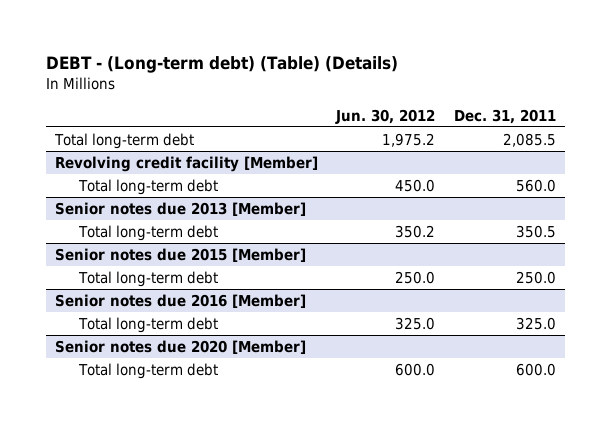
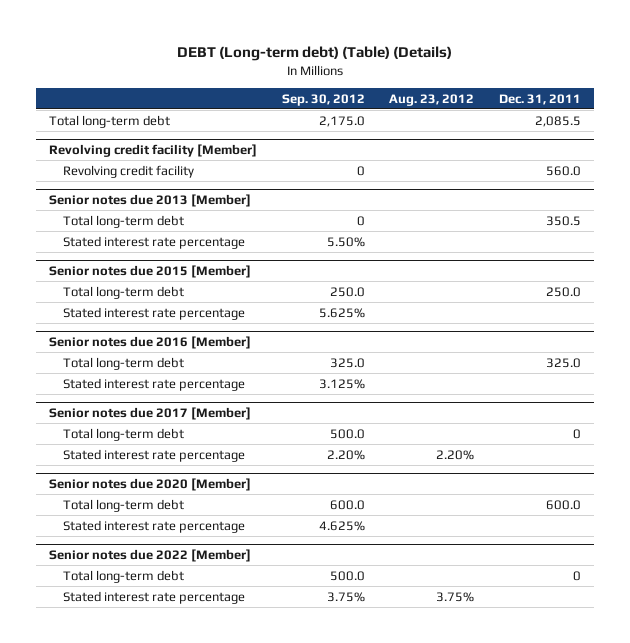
[45,55,398,73] DEBT - (Long-term debt) (Table) (Details) -> [176,45,452,61] DEBT (Long-term debt) (Table) (Details)
[335,108,436,124] Jun. 30, 2012 -> none
none -> [281,93,365,106] Sep. 30, 2012
none -> [389,93,475,106] Aug. 23, 2012
[77,178,218,195] Total long-term debt -> none
none -> [63,164,195,178] Revolving credit facility
none -> [63,235,246,249] Stated interest rate percentage
none -> [63,306,246,320] Stated interest rate percentage
none -> [63,377,246,391] Stated interest rate percentage
none -> [48,407,251,421] Senior notes due 2017 [Member]
none -> [63,427,185,441] Total long-term debt
none -> [63,448,246,462] Stated interest rate percentage
none -> [63,519,246,533] Stated interest rate percentage
none -> [48,549,251,563] Senior notes due 2022 [Member]
none -> [63,569,185,583] Total long-term debt
none -> [63,590,246,604] Stated interest rate percentage

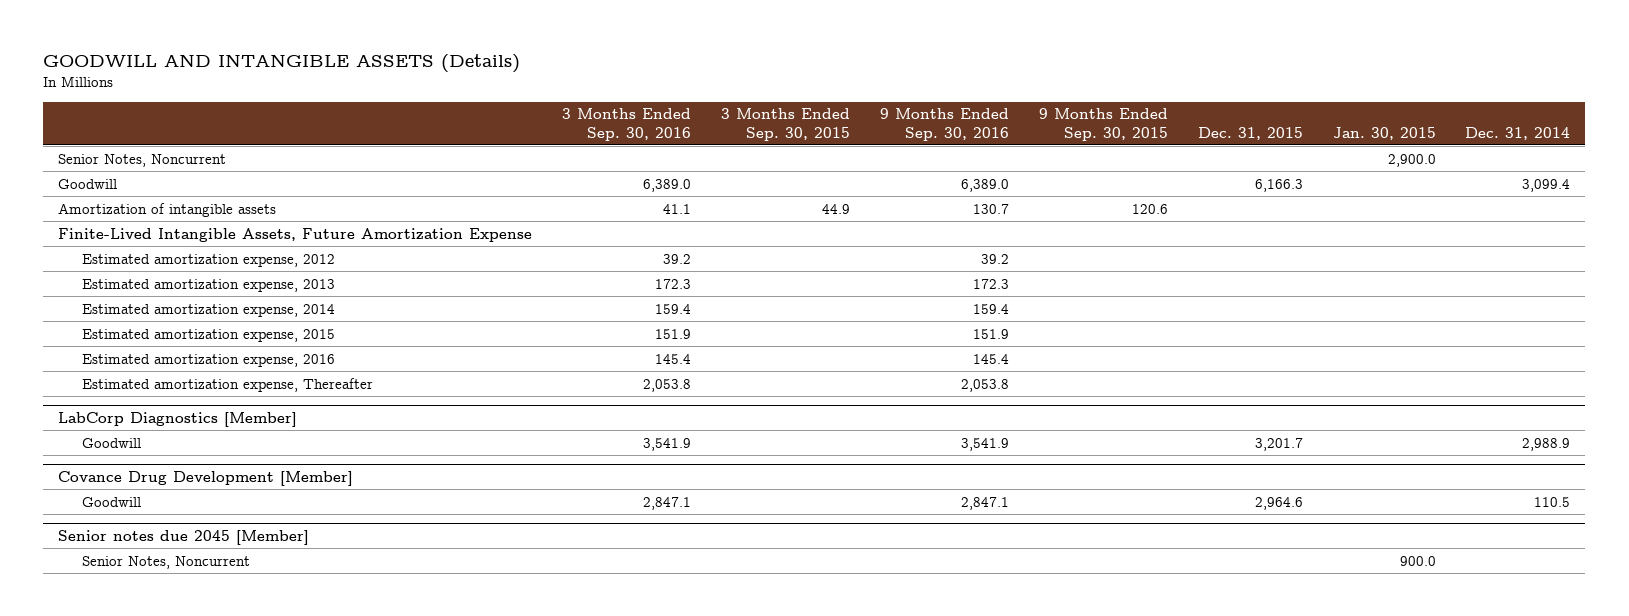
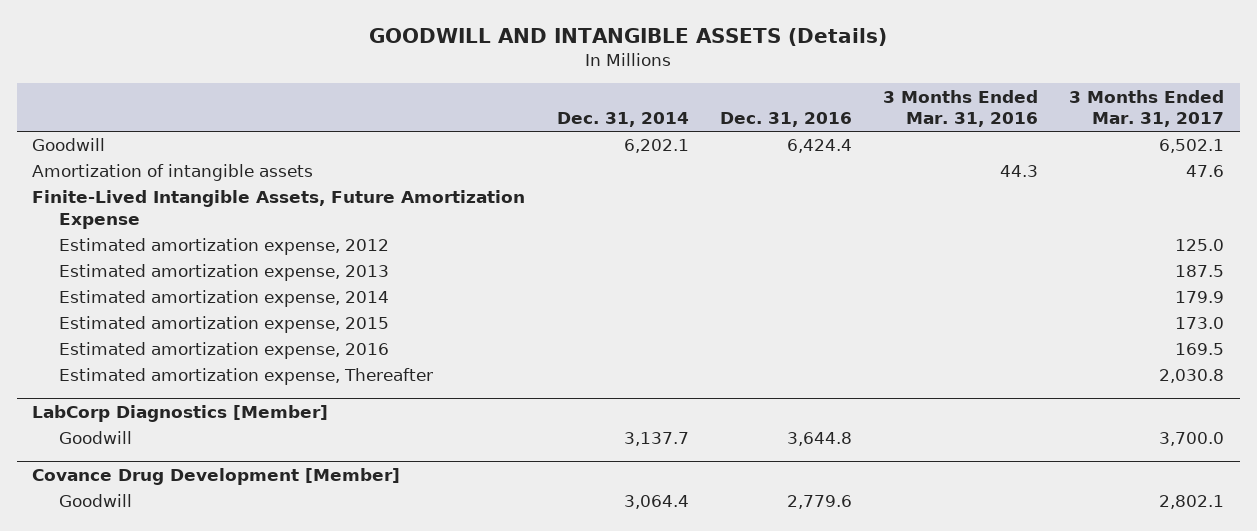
[562,108,692,141] 3 Months Ended Sep. 30, 2016 -> none
[721,108,851,141] 3 Months Ended Sep. 30, 2015 -> none
[879,108,1009,141] 9 Months Ended Sep. 30, 2016 -> none
[1038,108,1168,141] 9 Months Ended Sep. 30, 2015 -> none
[1197,126,1303,140] Dec. 31, 2015 -> none
[1332,126,1436,140] Jan. 30, 2015 -> none
none -> [719,112,852,128] Dec. 31, 2016
none -> [883,89,1039,128] 3 Months Ended Mar. 31, 2016
none -> [1069,89,1225,128] 3 Months Ended Mar. 31, 2017
[58,153,227,167] Senior Notes, Noncurrent -> none
[1522,178,1571,192] 3,099.4 -> [623,139,689,154] 6,202.1
[1522,437,1571,451] 2,988.9 -> [623,432,689,447] 3,137.7
[58,529,310,545] Senior notes due 2045 [Member] -> none
[81,555,250,569] Senior Notes, Noncurrent -> none
[1534,496,1571,507] 110.5 -> [623,495,689,510] 3,064.4

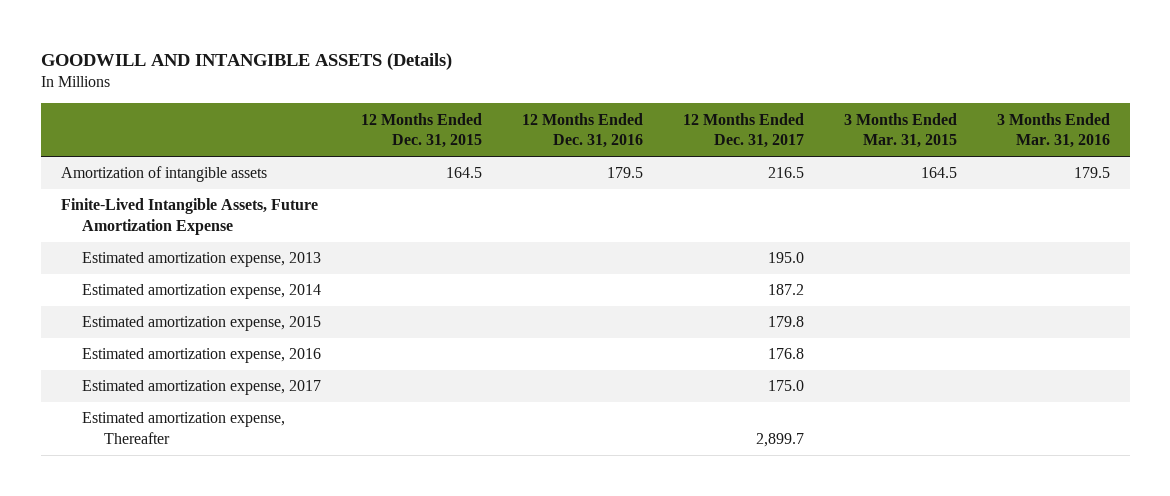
[556,112,689,128] Dec. 31, 2014 -> none
[719,112,852,128] Dec. 31, 2016 -> none
[1069,89,1225,128] 3 Months Ended Mar. 31, 2017 -> none
none -> [361,112,483,149] 12 Months Ended Dec. 31, 2015
none -> [522,112,644,149] 12 Months Ended Dec. 31, 2016
none -> [682,112,804,149] 12 Months Ended Dec. 31, 2017
none -> [843,112,957,149] 3 Months Ended Mar. 31, 2015
[32,138,106,152] Goodwill -> none
[1000,165,1039,178] 44.3 -> [1073,167,1110,179] 179.5
[59,238,390,256] Estimated amortization expense, 2012 -> none
none -> [82,380,322,396] Estimated amortization expense, 2017
[32,405,329,423] LabCorp Diagnostics [Member] -> none
[59,431,133,445] Goodwill -> none
[32,468,401,486] Covance Drug Development [Member] -> none
[59,494,133,508] Goodwill -> none

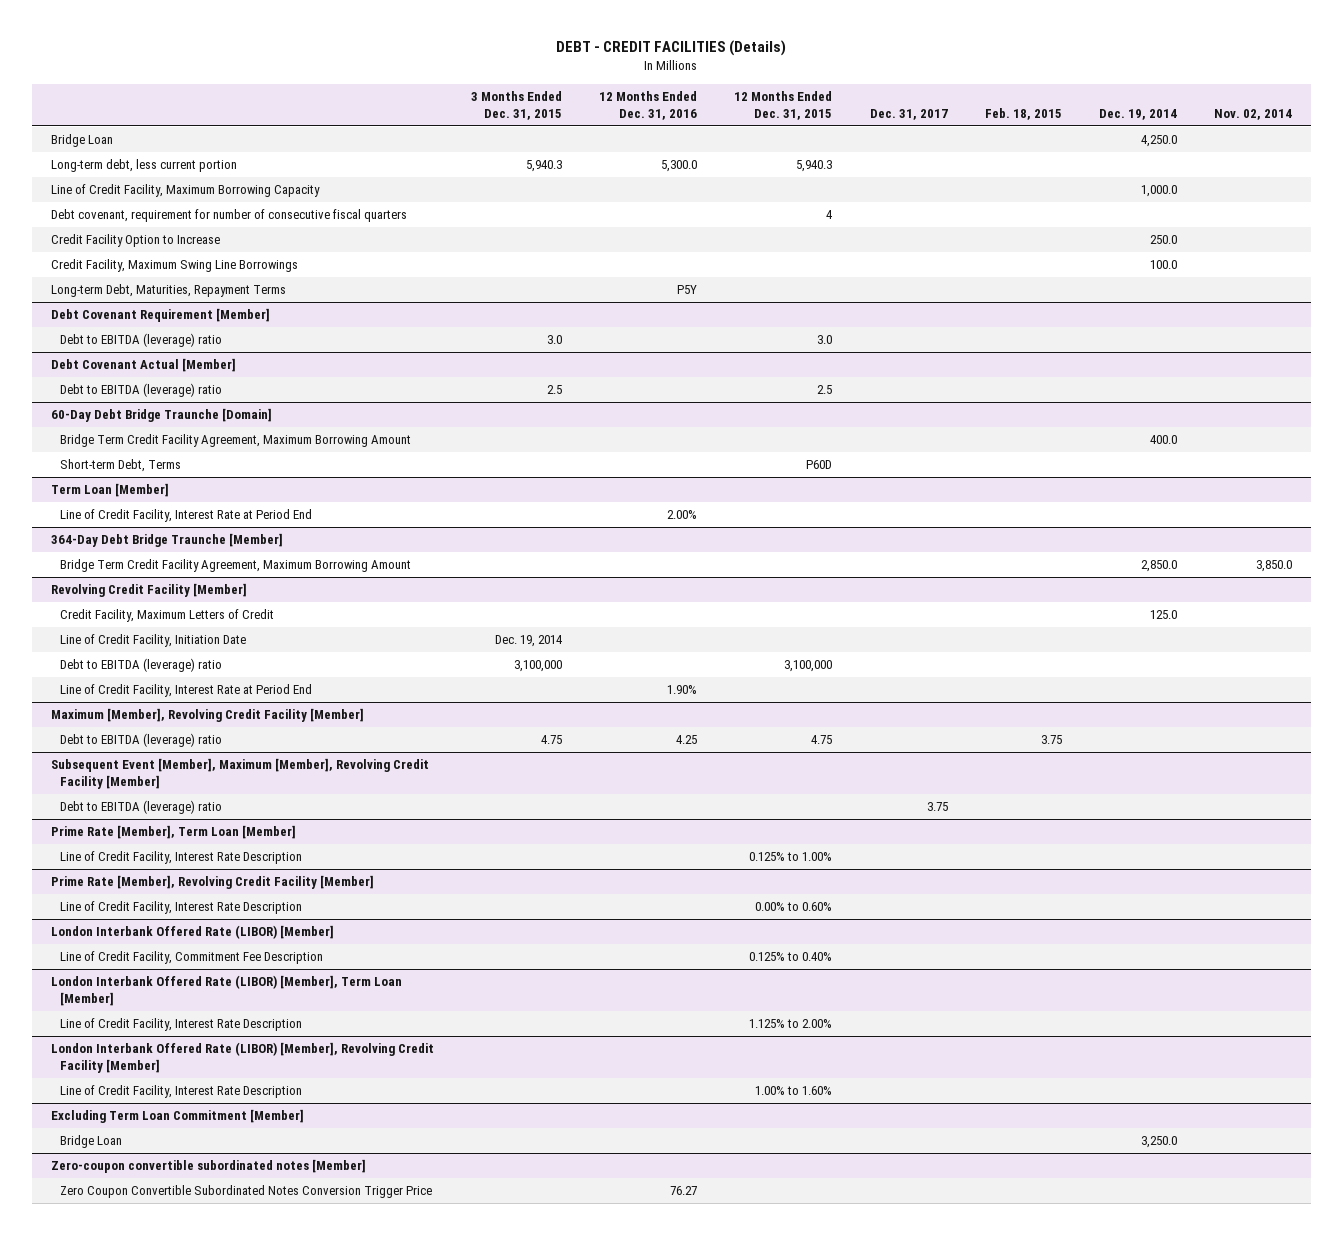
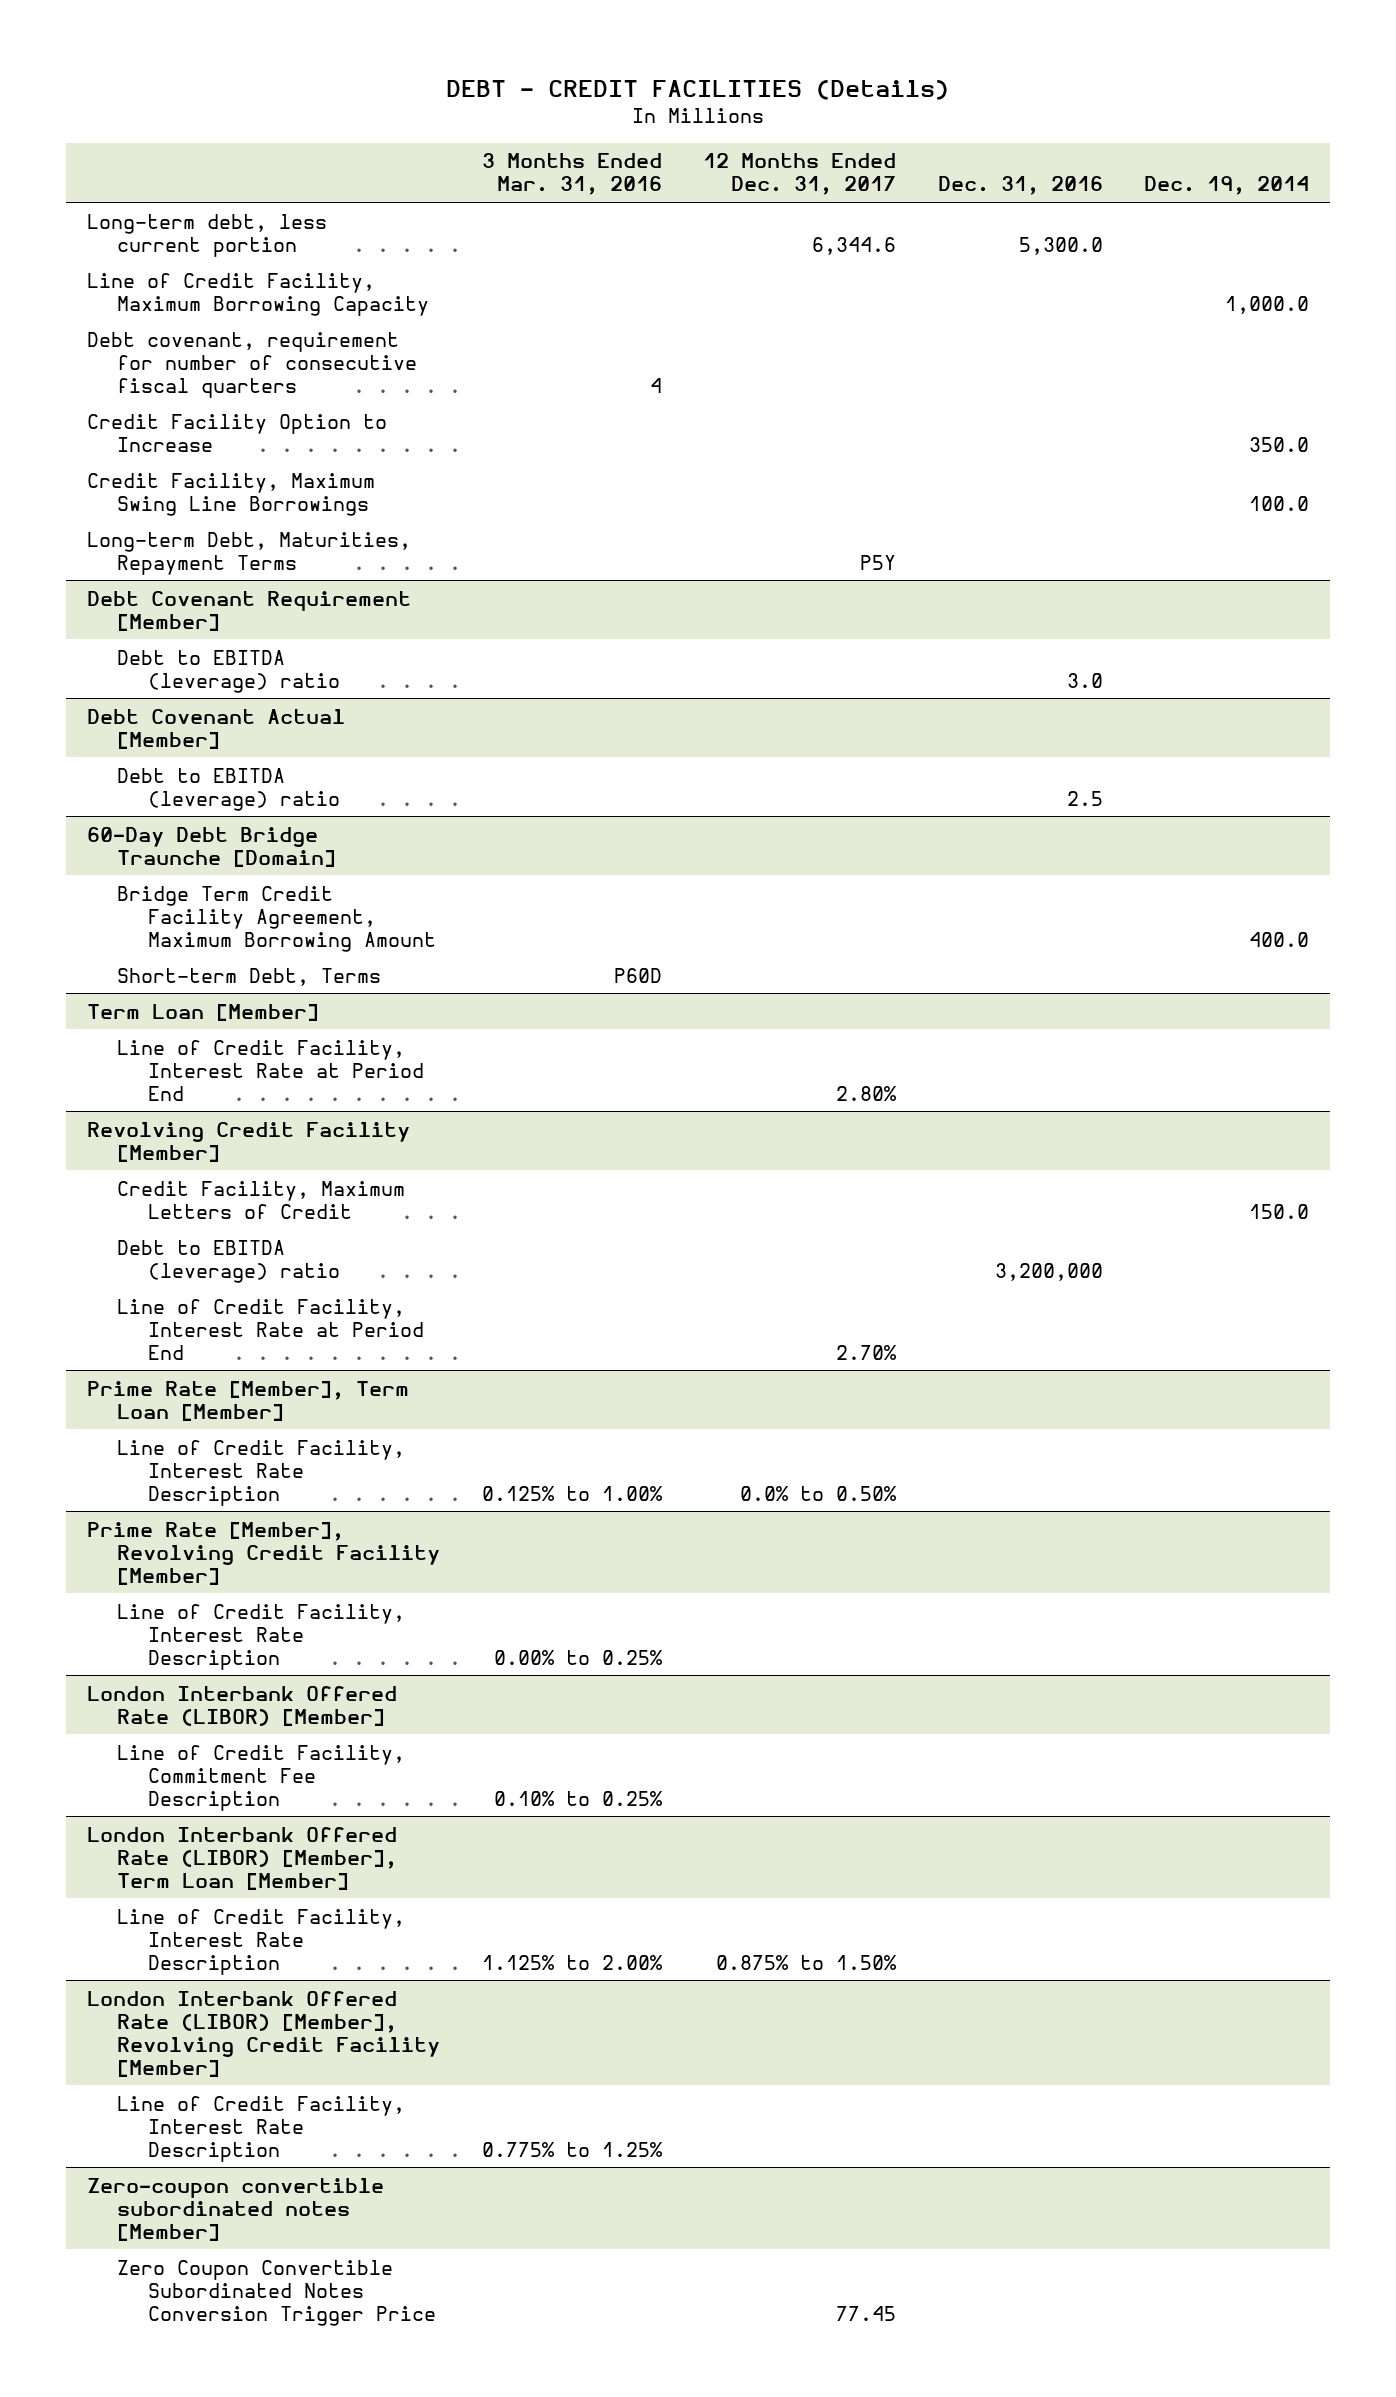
[470,90,562,120] 3 Months Ended Dec. 31, 2015 -> none
[599,90,698,120] 12 Months Ended Dec. 31, 2016 -> none
[734,90,833,120] 12 Months Ended Dec. 31, 2015 -> none
[869,108,948,120] Dec. 31, 2017 -> none
[984,107,1062,120] Feb. 18, 2015 -> none
[1214,108,1293,120] Nov. 02, 2014 -> none
none -> [481,153,662,196] 3 Months Ended Mar. 31, 2016
none -> [703,153,897,196] 12 Months Ended Dec. 31, 2017
none -> [937,176,1103,196] Dec. 31, 2016
[50,134,113,148] Bridge Loan -> none
[1149,235,1177,245] 250.0 -> [1249,436,1310,452] 350.0
[50,533,283,548] 364-Day Debt Bridge Traunche [Member] -> none
[60,559,412,573] Bridge Term Credit Facility Agreement, Maximum Borrowing Amount -> none
[60,634,247,648] Line of Credit Facility, Initiation Date -> none
[1149,610,1177,620] 125.0 -> [1249,1203,1310,1219] 150.0
[50,708,364,723] Maximum [Member], Revolving Credit Facility [Member] -> none
[60,733,223,748] Debt to EBITDA (leverage) ratio -> none
[50,758,429,790] Subsequent Event [Member], Maximum [Member], Revolving Credit Facility [Member] -> none
[60,800,223,815] Debt to EBITDA (leverage) ratio -> none
[50,1109,304,1124] Excluding Term Loan Commitment [Member] -> none
[60,1135,123,1149] Bridge Loan -> none

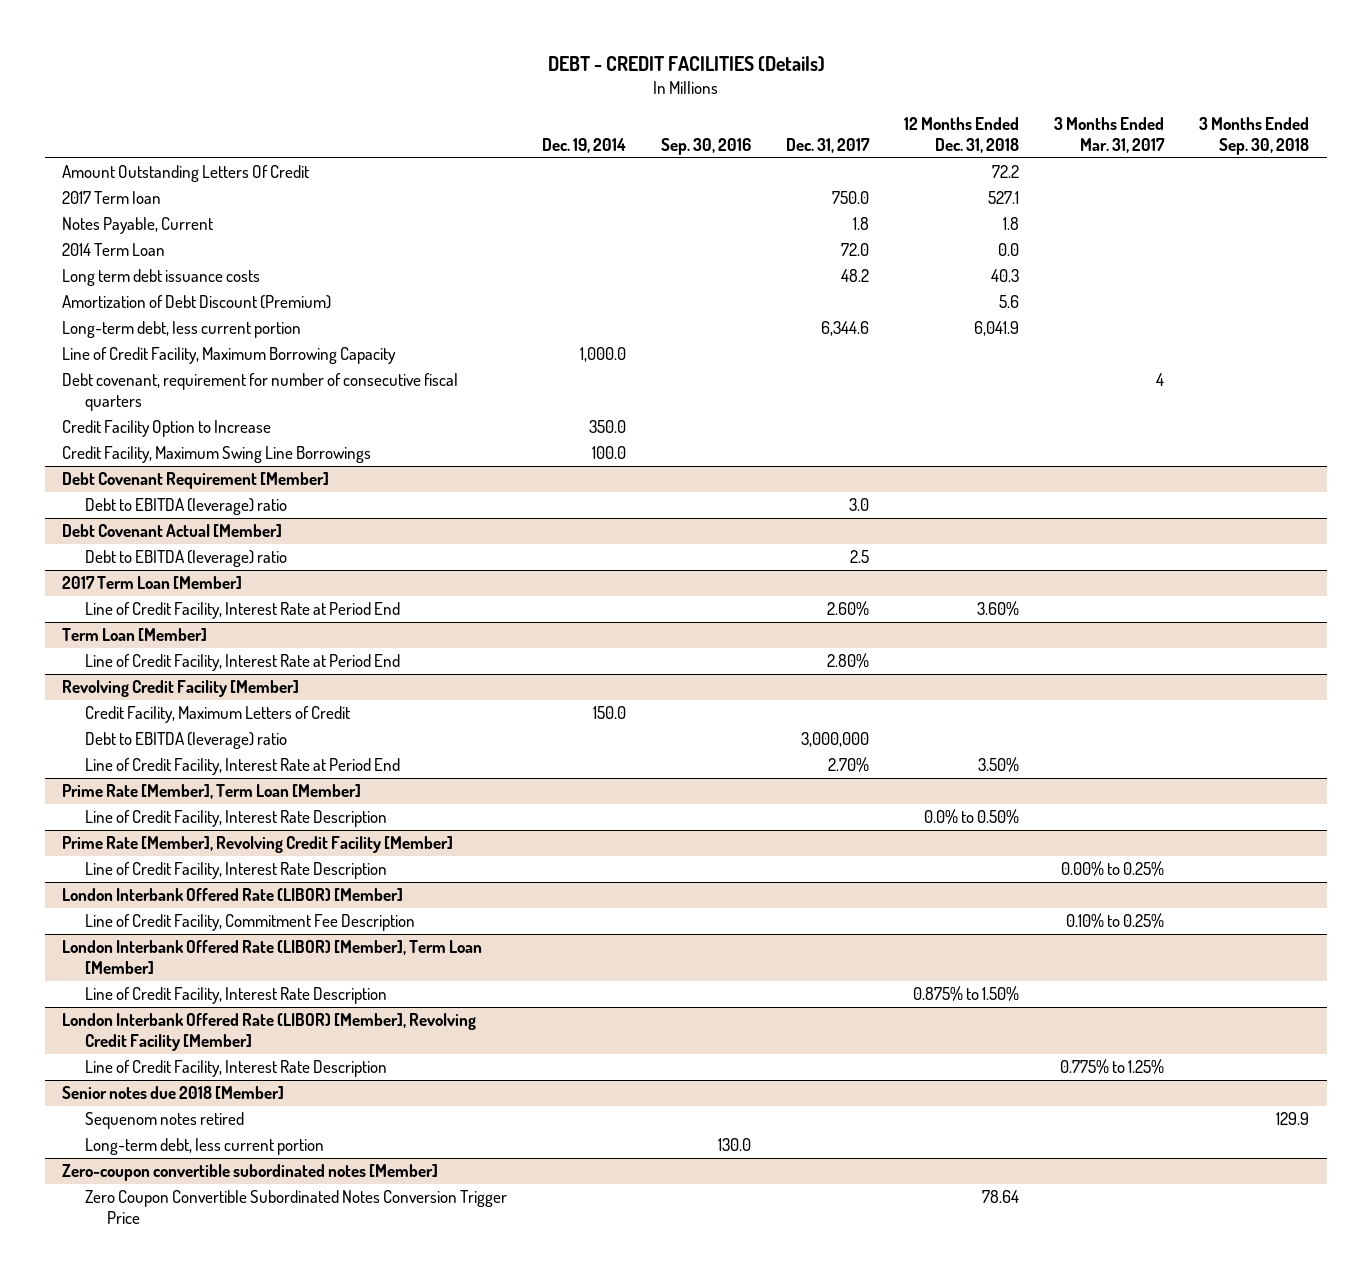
[481,153,662,196] 3 Months Ended Mar. 31, 2016 -> none
[703,153,897,196] 12 Months Ended Dec. 31, 2017 -> none
[937,176,1103,196] Dec. 31, 2016 -> none
none -> [660,137,751,155] Sep. 30, 2016
none -> [785,137,870,153] Dec. 31, 2017
none -> [904,116,1020,153] 12 Months Ended Dec. 31, 2018
none -> [1054,116,1166,153] 3 Months Ended Mar. 31, 2017
none -> [1199,116,1310,155] 3 Months Ended Sep. 30, 2018
none -> [62,165,310,183] Amount Outstanding Letters Of Credit
none -> [62,191,162,205] 2017 Term loan
none -> [62,217,214,235] Notes Payable, Current
none -> [62,243,166,257] 2014 Term Loan
none -> [62,269,261,287] Long term debt issuance costs
none -> [62,295,332,310] Amortization of Debt Discount (Premium)
[86,531,411,575] Long-term Debt, Maturities, Repayment Terms -> none
[86,826,337,867] 60-Day Debt Bridge Traunche [Domain] -> none
[117,885,436,952] Bridge Term Credit Facility Agreement, Maximum Borrowing Amount -> none
[117,967,382,986] Short-term Debt, Terms -> none
none -> [62,576,243,590] 2017 Term Loan [Member]
none -> [84,602,400,620] Line of Credit Facility, Interest Rate at Period End
none -> [62,1086,285,1100] Senior notes due 2018 [Member]
none -> [84,1112,244,1130] Sequenom notes retired
none -> [84,1138,324,1156] Long-term debt, less current portion

